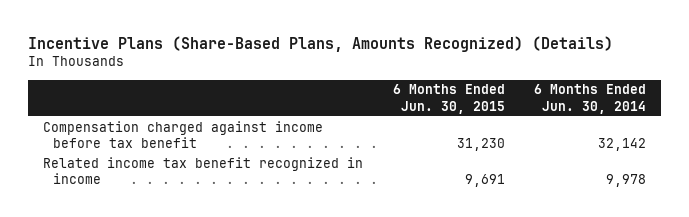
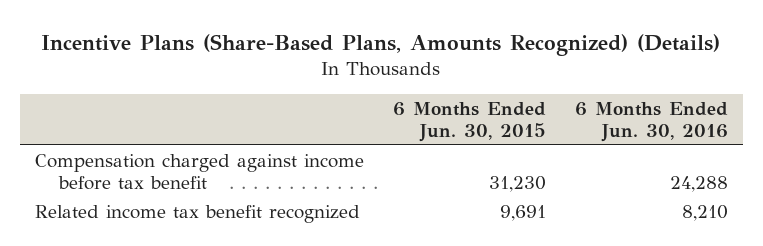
[534,84,647,114] 6 Months Ended Jun. 30, 2014 -> none
none -> [574,101,728,143] 6 Months Ended Jun. 30, 2016
[43,156,364,185] Related income tax benefit recognized in income -> [34,204,360,223] Related income tax benefit recognized

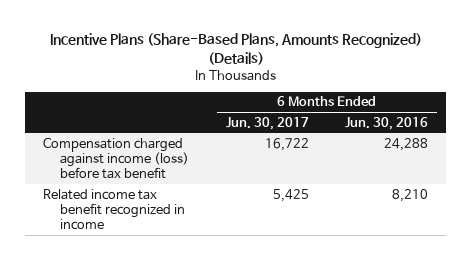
[392,101,546,143] 6 Months Ended Jun. 30, 2015 -> none
none -> [225,116,309,130] Jun. 30, 2017
[34,153,364,191] Compensation charged against income before tax benefit -> [43,136,190,180] Compensation charged against income (loss) before tax benefit
[34,204,360,223] Related income tax benefit recognized -> [43,188,186,231] Related income tax benefit recognized in income

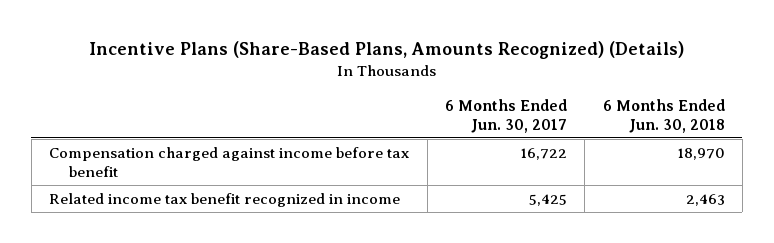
[345,116,429,130] Jun. 30, 2016 -> none
none -> [602,98,725,133] 6 Months Ended Jun. 30, 2018
[43,136,190,180] Compensation charged against income (loss) before tax benefit -> [49,146,410,177] Compensation charged against income before tax benefit

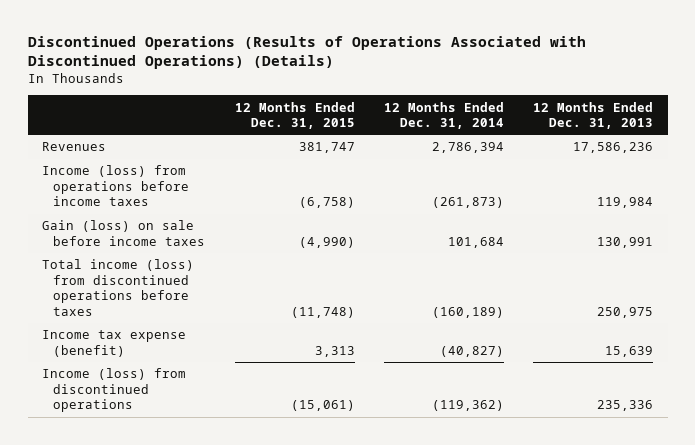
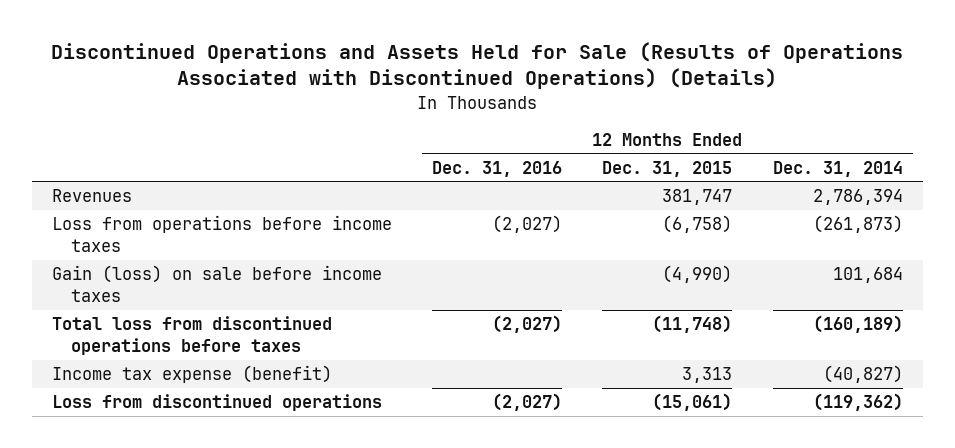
[27,35,586,70] Discontinued Operations (Results of Operations Associated with Discontinued Operations) (Details) -> [51,41,904,90] Discontinued Operations and Assets Held for Sale (Results of Operations Associated with Discontinued Operations) (Details)
[532,101,653,129] 12 Months Ended Dec. 31, 2013 -> none
none -> [432,160,563,177] Dec. 31, 2016
[42,165,190,207] Income (loss) from operations before income taxes -> [52,215,393,253] Loss from operations before income taxes
[42,259,195,316] Total income (loss) from discontinued operations before taxes -> [52,316,333,356] Total loss from discontinued operations before taxes
[42,368,187,413] Income (loss) from discontinued operations -> [52,394,383,412] Loss from discontinued operations

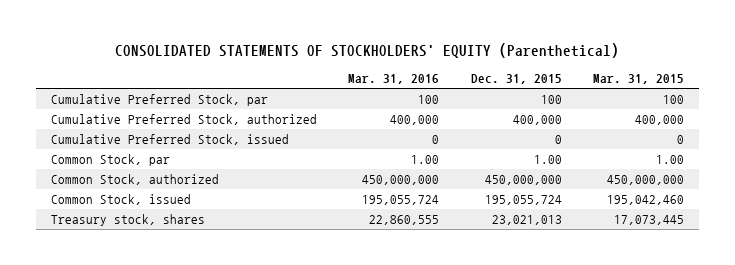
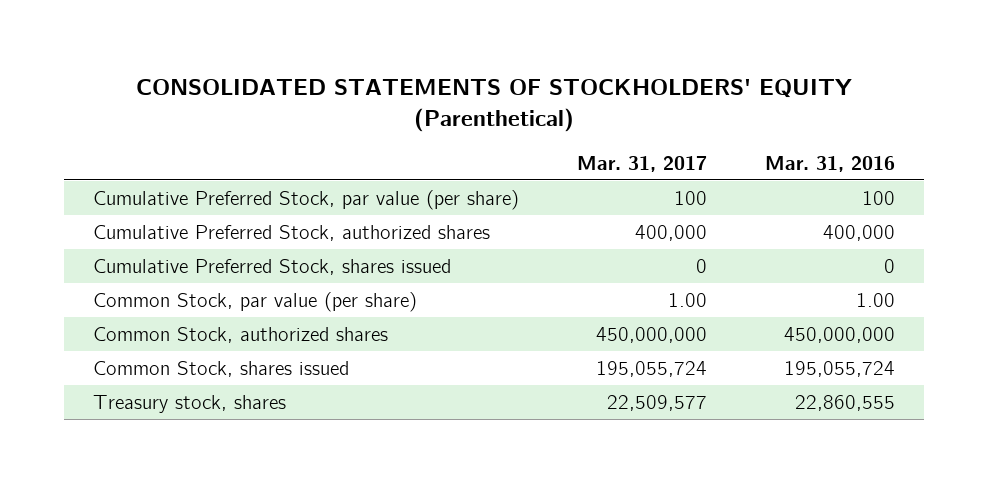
[470,74,562,85] Dec. 31, 2015 -> none
[592,74,684,85] Mar. 31, 2015 -> none
none -> [576,155,707,172] Mar. 31, 2017
[51,94,269,107] Cumulative Preferred Stock, par -> [93,189,520,210] Cumulative Preferred Stock, par value (per share)
[51,114,318,126] Cumulative Preferred Stock, authorized -> [93,224,491,241] Cumulative Preferred Stock, authorized shares
[51,134,290,146] Cumulative Preferred Stock, issued -> [93,258,452,275] Cumulative Preferred Stock, shares issued
[51,154,171,167] Common Stock, par -> [93,291,418,312] Common Stock, par value (per share)
[51,174,220,186] Common Stock, authorized -> [93,326,389,343] Common Stock, authorized shares
[51,194,192,206] Common Stock, issued -> [93,360,350,377] Common Stock, shares issued

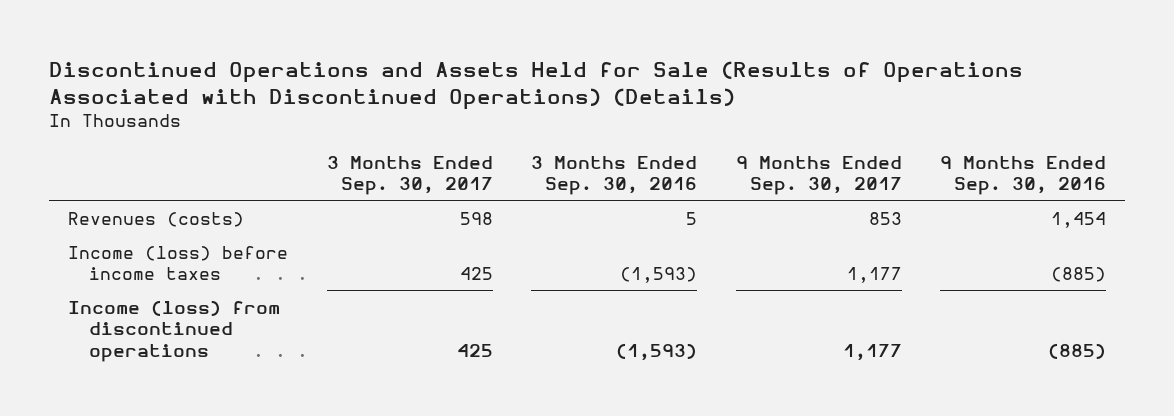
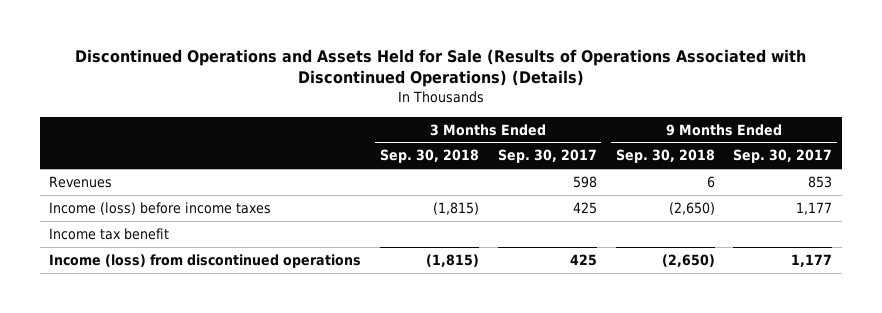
[531,155,698,196] 3 Months Ended Sep. 30, 2016 -> none
[939,155,1106,196] 9 Months Ended Sep. 30, 2016 -> none
none -> [379,149,479,164] Sep. 30, 2018
none -> [615,149,715,164] Sep. 30, 2018
[68,211,245,227] Revenues (costs) -> [49,176,113,189] Revenues
none -> [49,228,170,241] Income tax benefit

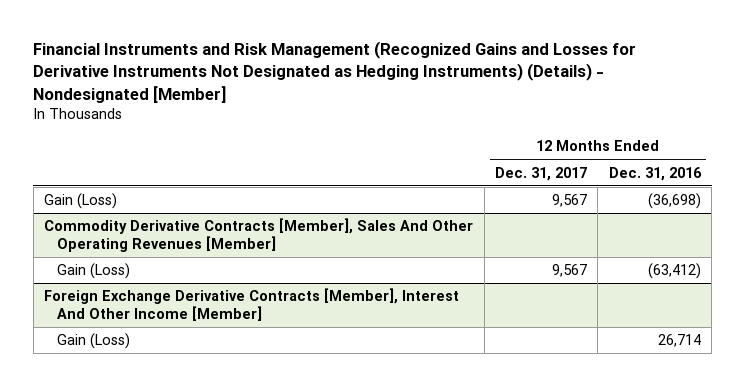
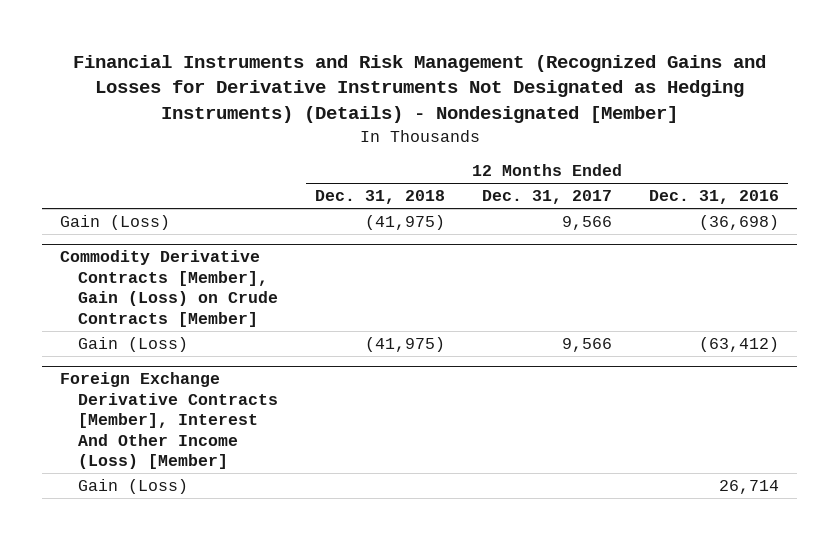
none -> [314,190,445,205] Dec. 31, 2018
[44,218,474,252] Commodity Derivative Contracts [Member], Sales And Other Operating Revenues [Member] -> none
[551,194,587,208] 9,567 -> [561,215,612,230] 9,566
none -> [60,250,278,327] Commodity Derivative Contracts [Member], Gain (Loss) on Crude Contracts [Member]
[551,264,587,278] 9,567 -> [561,337,612,352] 9,566
[44,288,460,321] Foreign Exchange Derivative Contracts [Member], Interest And Other Income [Member] -> [60,372,278,470] Foreign Exchange Derivative Contracts [Member], Interest And Other Income (Loss) [Member]

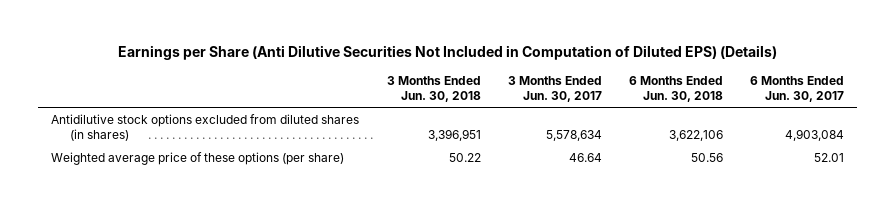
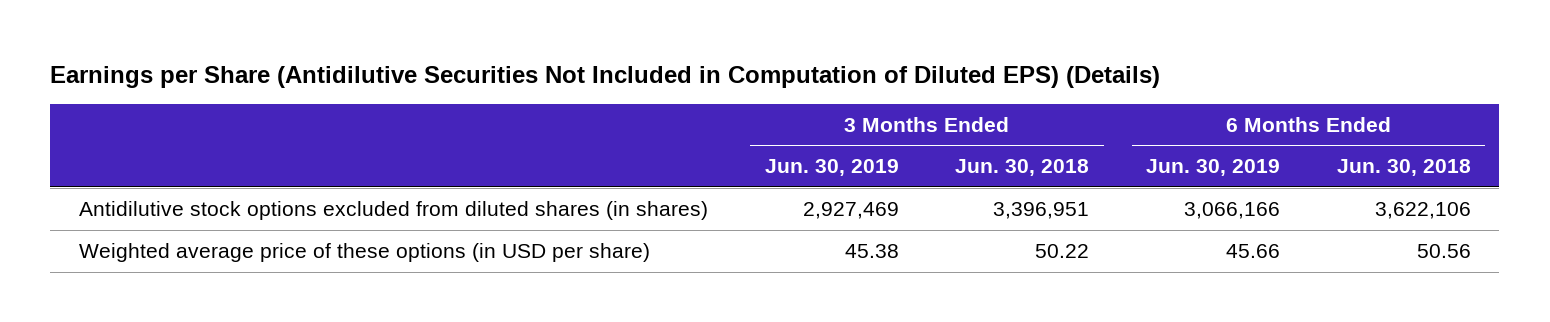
[117,44,777,60] Earnings per Share (Anti Dilutive Securities Not Included in Computation of Diluted EPS) (Details) -> [50,65,1161,88] Earnings per Share (Antidilutive Securities Not Included in Computation of Diluted EPS) (Details)
[507,76,602,103] 3 Months Ended Jun. 30, 2017 -> none
[749,76,844,103] 6 Months Ended Jun. 30, 2017 -> none
none -> [764,159,899,177] Jun. 30, 2019
none -> [1146,159,1281,177] Jun. 30, 2019
[51,151,345,165] Weighted average price of these options (per share) -> [78,243,650,263] Weighted average price of these options (in USD per share)

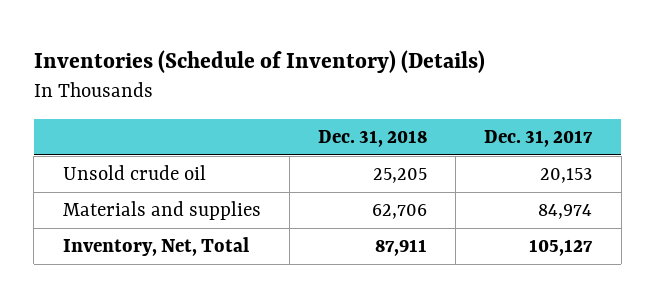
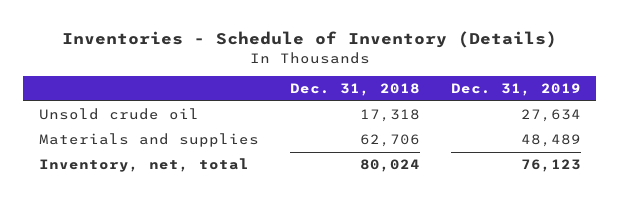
[33,49,485,73] Inventories (Schedule of Inventory) (Details) -> [61,31,557,49] Inventories - Schedule of Inventory (Details)
[484,130,594,148] Dec. 31, 2017 -> none
none -> [450,83,581,97] Dec. 31, 2019
[373,168,428,184] 25,205 -> [359,109,420,123] 17,318
[62,237,249,257] Inventory, Net, Total -> [38,158,249,173] Inventory, net, total
[375,239,428,257] 87,911 -> [359,159,420,173] 80,024

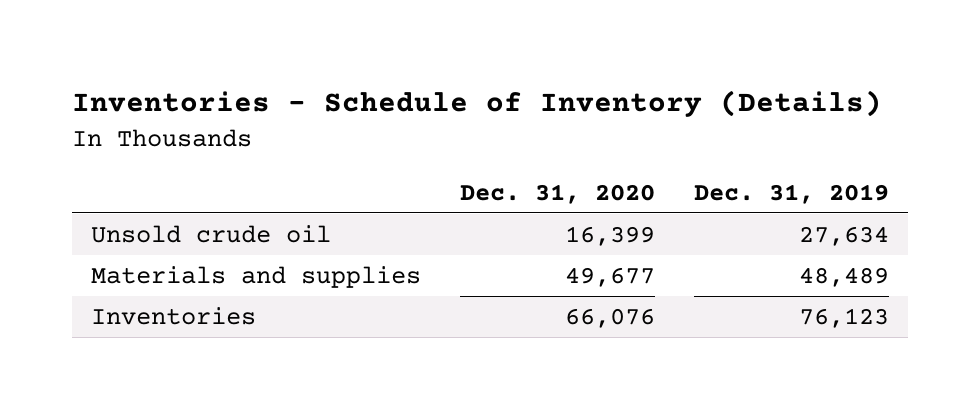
[289,83,420,97] Dec. 31, 2018 -> none
none -> [459,183,655,204] Dec. 31, 2020
[38,158,249,173] Inventory, net, total -> [90,306,256,325] Inventories

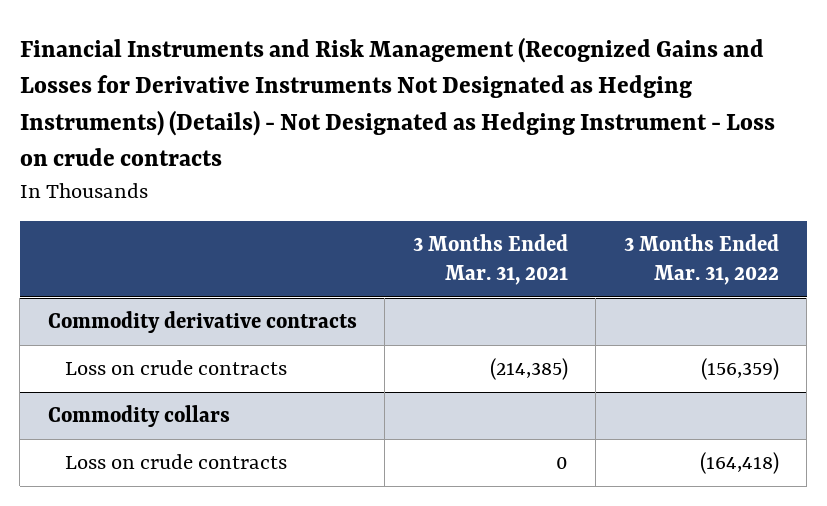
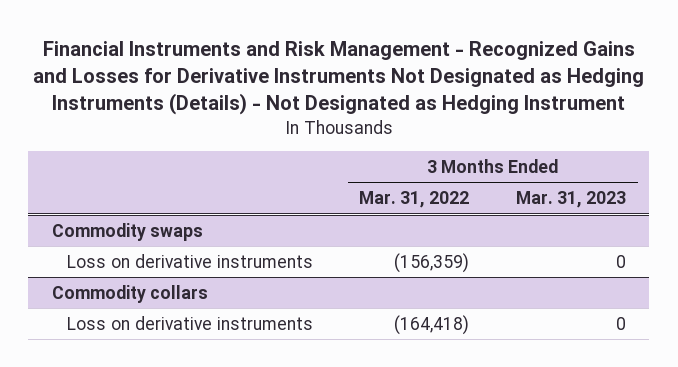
[19,36,775,167] Financial Instruments and Risk Management (Recognized Gains and Losses for Derivative Instruments Not Designated as Hedging Instruments) (Details) - Not Designated as Hedging Instrument - Loss on crude contracts -> [32,40,644,116] Financial Instruments and Risk Management - Recognized Gains and Losses for Derivative Instruments Not Designated as Hedging Instruments (Details) - Not Designated as Hedging Instrument
[412,234,568,286] 3 Months Ended Mar. 31, 2021 -> none
none -> [515,191,626,209] Mar. 31, 2023
[47,311,357,334] Commodity derivative contracts -> [51,222,203,241] Commodity swaps
[65,360,288,376] Loss on crude contracts -> [66,253,313,268] Loss on derivative instruments
[65,454,288,470] Loss on crude contracts -> [66,315,313,330] Loss on derivative instruments

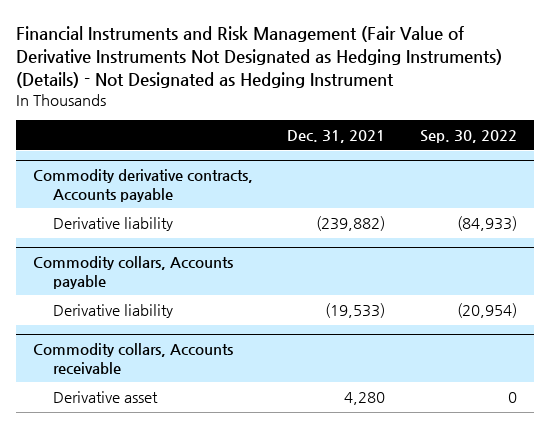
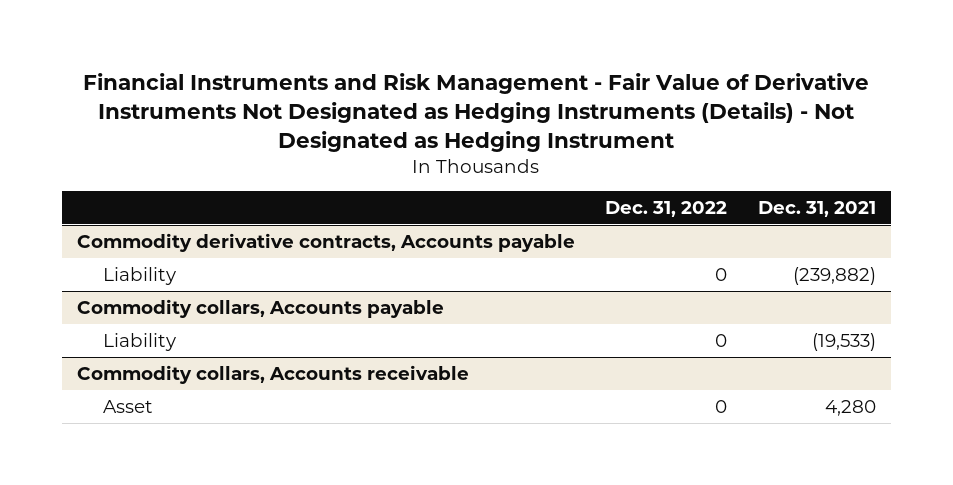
[15,25,502,89] Financial Instruments and Risk Management (Fair Value of Derivative Instruments Not Designated as Hedging Instruments) (Details) - Not Designated as Hedging Instrument -> [83,73,870,152] Financial Instruments and Risk Management - Fair Value of Derivative Instruments Not Designated as Hedging Instruments (Details) - Not Designated as Hedging Instrument
[419,130,517,144] Sep. 30, 2022 -> none
none -> [605,201,728,218] Dec. 31, 2022
[52,217,173,232] Derivative liability -> [103,266,177,285] Liability
[52,304,173,319] Derivative liability -> [103,332,177,351] Liability
[52,391,158,404] Derivative asset -> [103,399,154,413] Asset

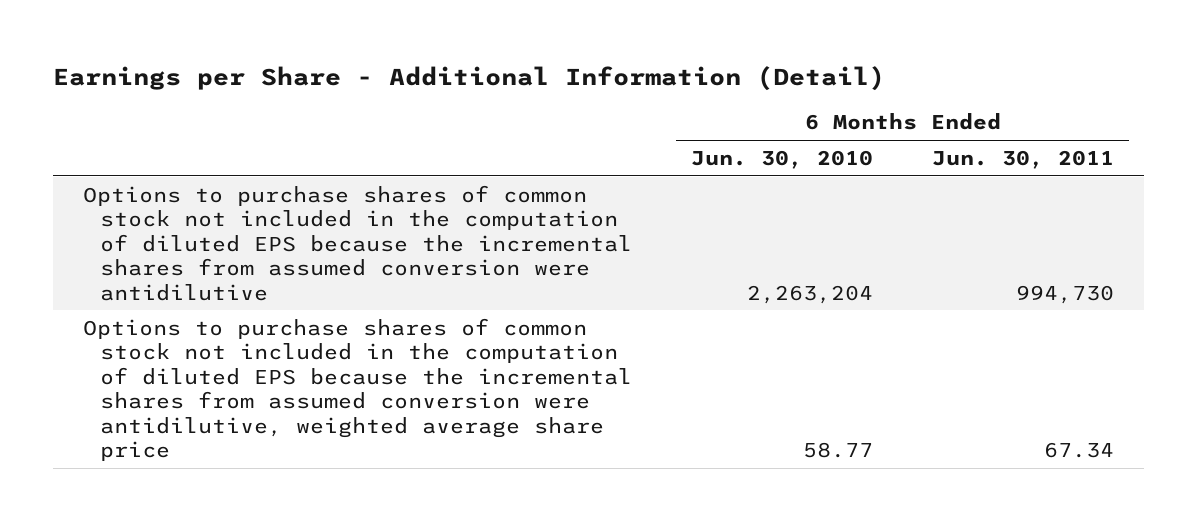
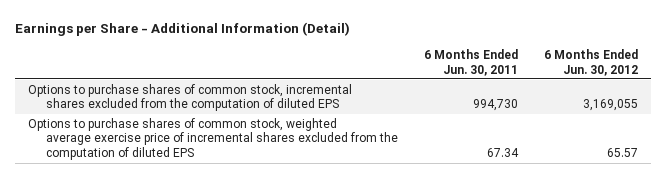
[690,149,873,169] Jun. 30, 2010 -> none
none -> [543,48,638,76] 6 Months Ended Jun. 30, 2012
[83,184,632,301] Options to purchase shares of common stock not included in the computation of diluted EPS because the incremental shares from assumed conversion were antidilutive -> [27,83,352,112] Options to purchase shares of common stock, incremental shares excluded from the computation of diluted EPS
[83,317,632,461] Options to purchase shares of common stock not included in the computation of diluted EPS because the incremental shares from assumed conversion were antidilutive, weighted average share price -> [27,117,399,161] Options to purchase shares of common stock, weighted average exercise price of incremental shares excluded from the computation of diluted EPS

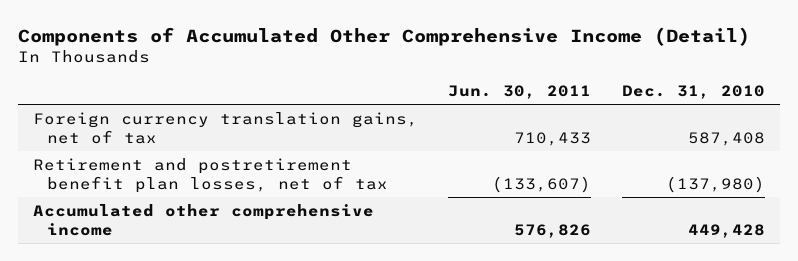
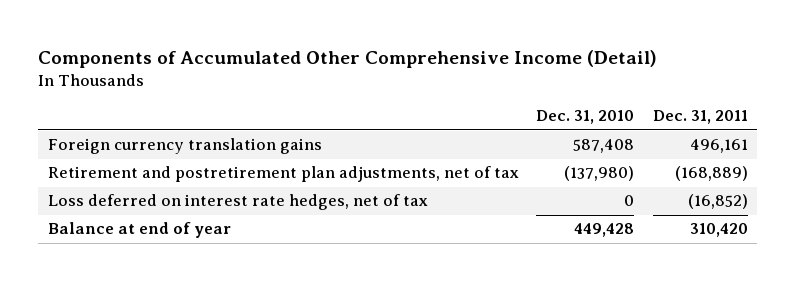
[448,84,592,99] Jun. 30, 2011 -> none
none -> [652,110,748,125] Dec. 31, 2011
[33,111,419,144] Foreign currency translation gains, net of tax -> [47,138,322,155] Foreign currency translation gains
[33,157,388,193] Retirement and postretirement benefit plan losses, net of tax -> [47,166,519,183] Retirement and postretirement plan adjustments, net of tax
none -> [47,194,428,211] Loss deferred on interest rate hedges, net of tax
[33,203,375,236] Accumulated other comprehensive income -> [47,222,231,239] Balance at end of year

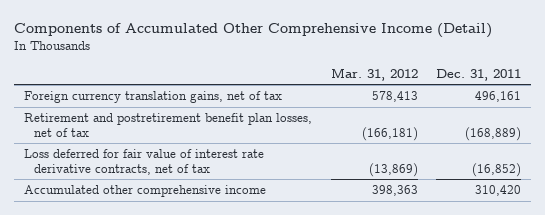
[536,110,635,125] Dec. 31, 2010 -> none
none -> [330,67,418,81] Mar. 31, 2012
[47,138,322,155] Foreign currency translation gains -> [23,91,282,104] Foreign currency translation gains, net of tax
[47,166,519,183] Retirement and postretirement plan adjustments, net of tax -> [23,113,312,137] Retirement and postretirement benefit plan losses, net of tax
[47,194,428,211] Loss deferred on interest rate hedges, net of tax -> [23,149,264,175] Loss deferred for fair value of interest rate derivative contracts, net of tax
[47,222,231,239] Balance at end of year -> [23,185,266,198] Accumulated other comprehensive income

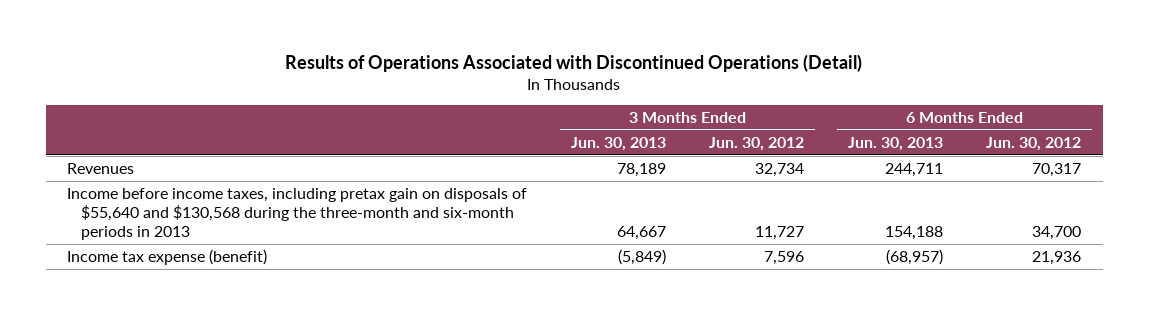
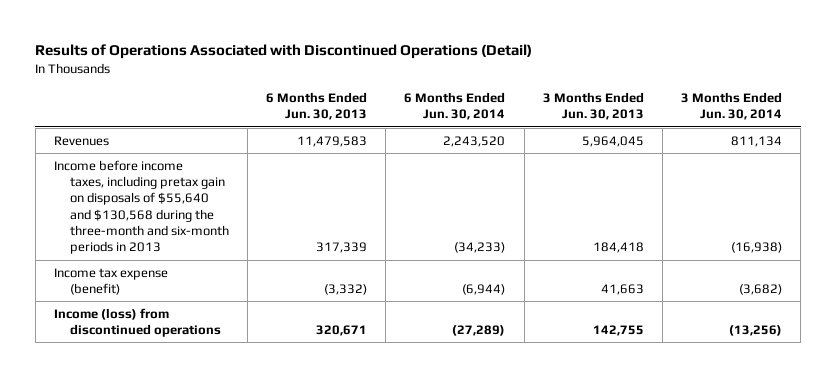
[709,136,805,151] Jun. 30, 2012 -> none
[986,136,1082,151] Jun. 30, 2012 -> none
none -> [404,92,506,121] 6 Months Ended Jun. 30, 2014
none -> [681,92,783,121] 3 Months Ended Jun. 30, 2014
[616,162,666,177] 78,189 -> [581,135,644,147] 5,964,045
[884,162,943,177] 244,711 -> [297,135,368,147] 11,479,583
[616,226,666,241] 64,667 -> [592,242,644,254] 184,418
[884,226,943,241] 154,188 -> [316,242,368,254] 317,339
[617,248,666,265] (5,849) -> [600,283,644,295] 41,663
[885,248,943,265] (68,957) -> [324,283,368,295] (3,332)
none -> [54,307,221,337] Income (loss) from discontinued operations

